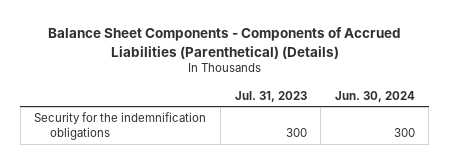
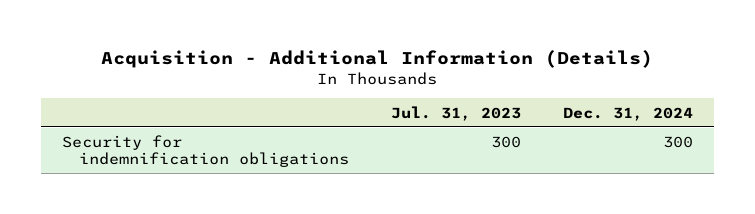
[47,27,401,59] Balance Sheet Components - Components of Accrued Liabilities (Parenthetical) (Details) -> [101,49,654,68] Acquisition - Additional Information (Details)
[334,90,415,102] Jun. 30, 2024 -> none
none -> [562,106,693,121] Dec. 31, 2024
[34,112,207,141] Security for the indemnification obligations -> [62,135,350,168] Security for indemnification obligations

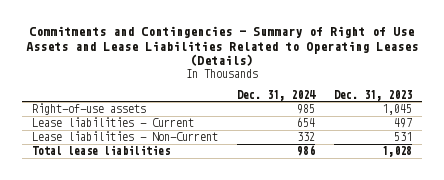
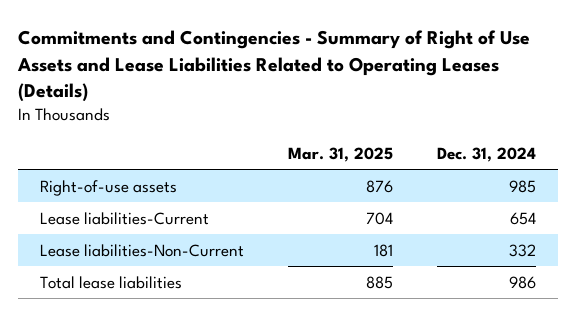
[333,89,412,101] Dec. 31, 2023 -> none
none -> [288,146,394,162] Mar. 31, 2025
[31,117,194,128] Lease liabilities - Current -> [39,211,209,225] Lease liabilities-Current
[31,131,218,142] Lease liabilities - Non-Current -> [39,243,244,257] Lease liabilities-Non-Current

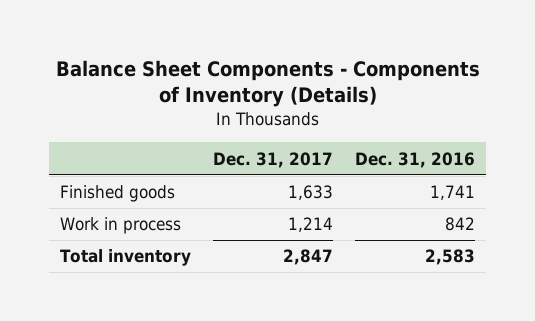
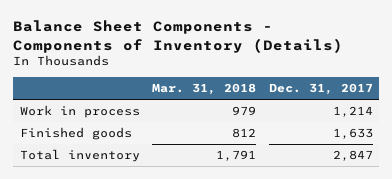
[354,151,475,168] Dec. 31, 2016 -> none
none -> [152,83,257,96] Mar. 31, 2018
[60,185,176,203] Finished goods -> [19,127,132,141] Finished goods

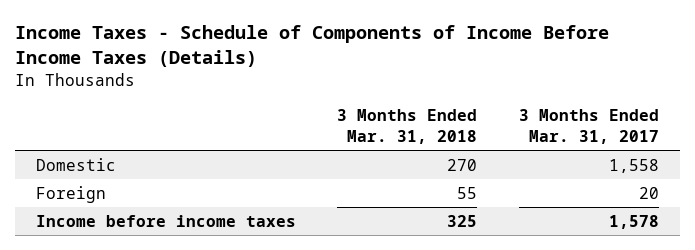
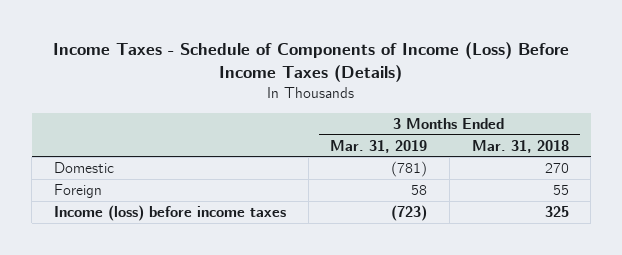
[14,25,609,68] Income Taxes - Schedule of Components of Income Before Income Taxes (Details) -> [53,41,570,82] Income Taxes - Schedule of Components of Income (Loss) Before Income Taxes (Details)
[519,109,660,144] 3 Months Ended Mar. 31, 2017 -> none
none -> [330,139,428,153] Mar. 31, 2019
[35,214,296,227] Income before income taxes -> [53,205,286,222] Income (loss) before income taxes

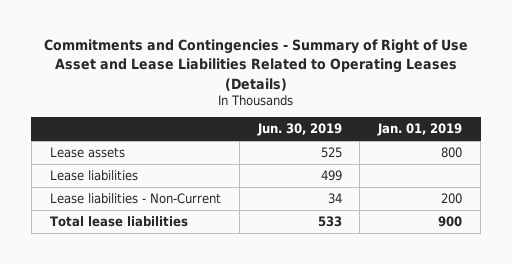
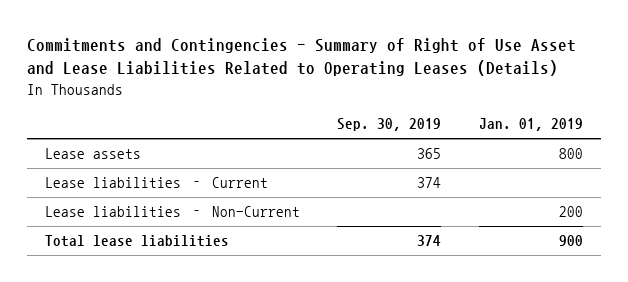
[256,123,342,137] Jun. 30, 2019 -> none
none -> [337,118,442,132] Sep. 30, 2019
[49,169,138,181] Lease liabilities -> [45,177,269,189] Lease liabilities － Current
[49,192,221,204] Lease liabilities - Non-Current -> [45,206,301,218] Lease liabilities － Non-Current

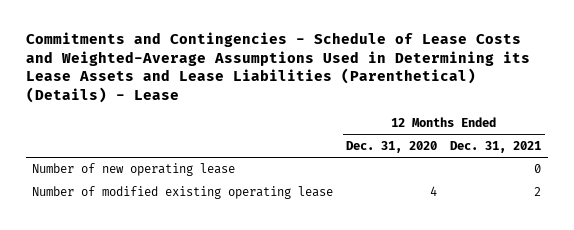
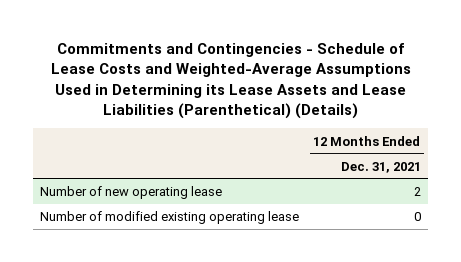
[25,32,530,103] Commitments and Contingencies - Schedule of Lease Costs and Weighted-Average Assumptions Used in Determining its Lease Assets and Lease Liabilities (Parenthetical) (Details) - Lease -> [50,42,411,120] Commitments and Contingencies - Schedule of Lease Costs and Weighted-Average Assumptions Used in Determining its Lease Assets and Lease Liabilities (Parenthetical) (Details)
[346,141,438,154] Dec. 31, 2020 -> none
[534,164,542,174] 0 -> [413,187,421,197] 2
[534,187,542,197] 2 -> [413,212,421,222] 0

